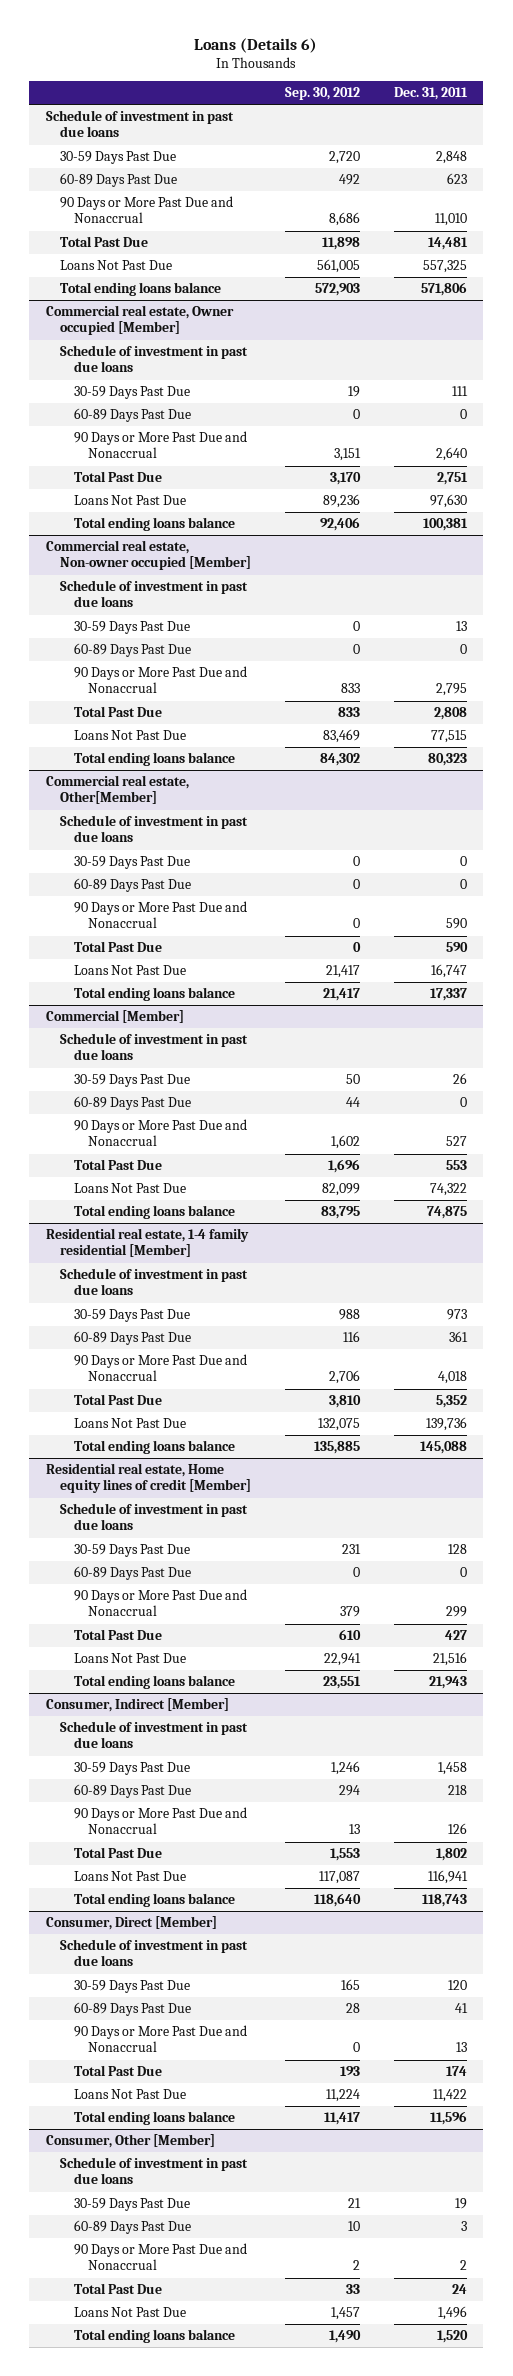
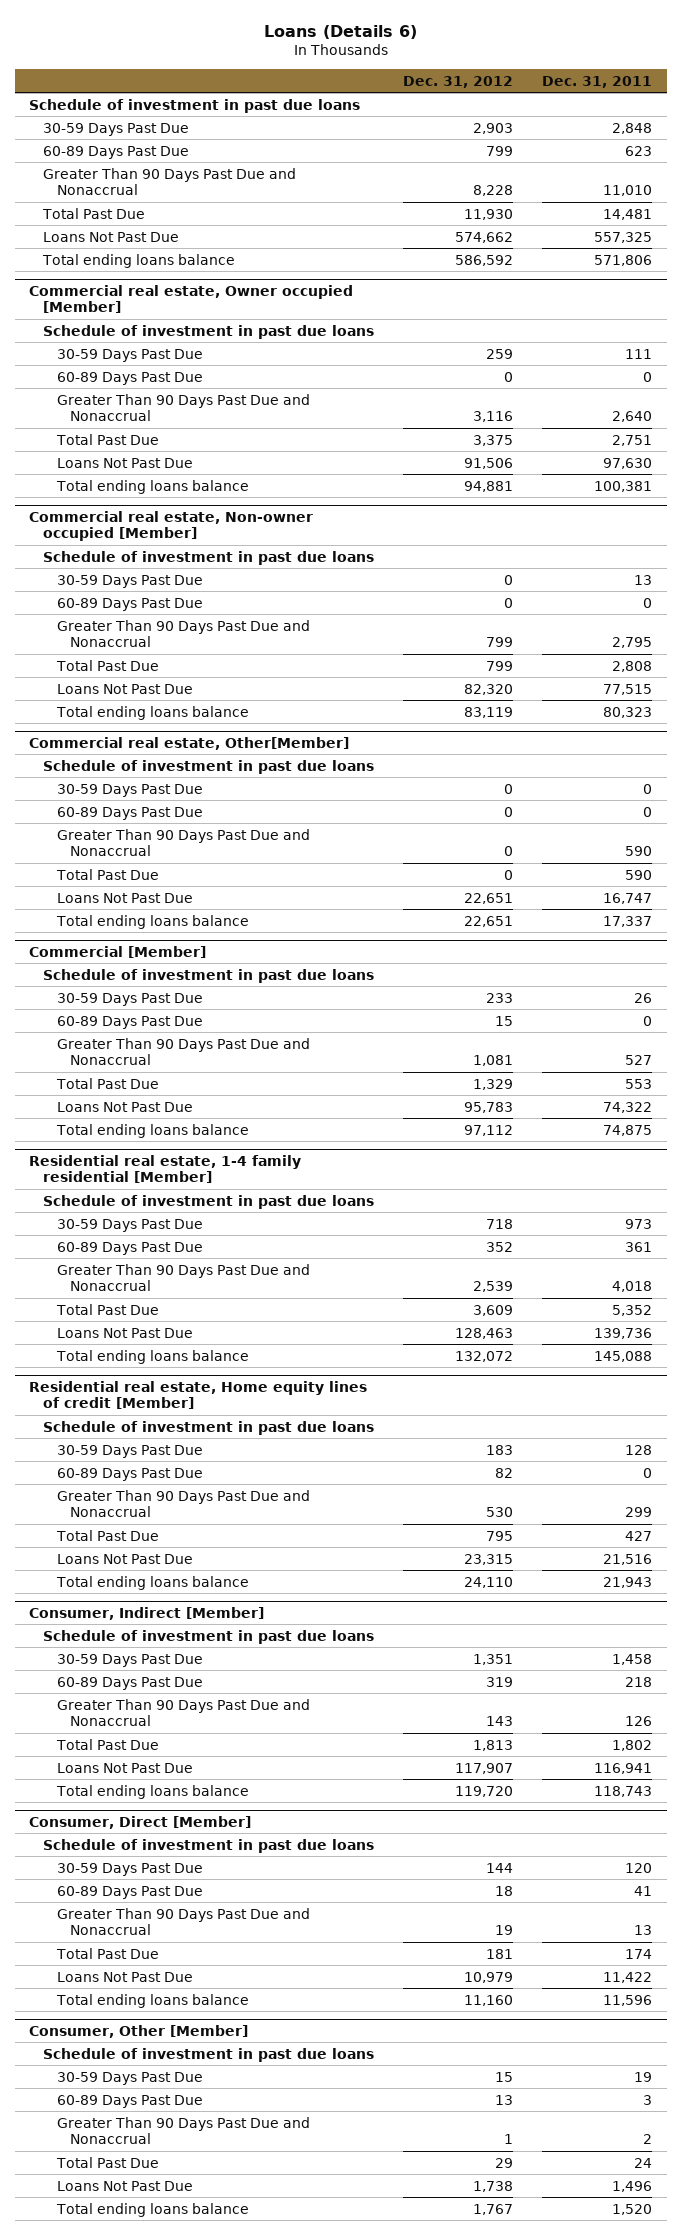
[284,87,360,101] Sep. 30, 2012 -> none
none -> [403,75,514,88] Dec. 31, 2012
[59,196,233,224] 90 Days or More Past Due and Nonaccrual -> [42,167,296,196] Greater Than 90 Days Past Due and Nonaccrual
[73,431,247,459] 90 Days or More Past Due and Nonaccrual -> [56,393,310,422] Greater Than 90 Days Past Due and Nonaccrual
[73,666,247,694] 90 Days or More Past Due and Nonaccrual -> [56,619,310,648] Greater Than 90 Days Past Due and Nonaccrual
[73,901,247,929] 90 Days or More Past Due and Nonaccrual -> [56,828,310,857] Greater Than 90 Days Past Due and Nonaccrual
[73,1119,247,1147] 90 Days or More Past Due and Nonaccrual -> [56,1037,310,1066] Greater Than 90 Days Past Due and Nonaccrual
[73,1354,247,1382] 90 Days or More Past Due and Nonaccrual -> [56,1263,310,1292] Greater Than 90 Days Past Due and Nonaccrual
[73,1589,247,1617] 90 Days or More Past Due and Nonaccrual -> [56,1489,310,1518] Greater Than 90 Days Past Due and Nonaccrual
[73,1807,247,1835] 90 Days or More Past Due and Nonaccrual -> [56,1698,310,1727] Greater Than 90 Days Past Due and Nonaccrual
[73,2025,247,2053] 90 Days or More Past Due and Nonaccrual -> [56,1907,310,1936] Greater Than 90 Days Past Due and Nonaccrual
[73,2243,247,2271] 90 Days or More Past Due and Nonaccrual -> [56,2116,310,2145] Greater Than 90 Days Past Due and Nonaccrual

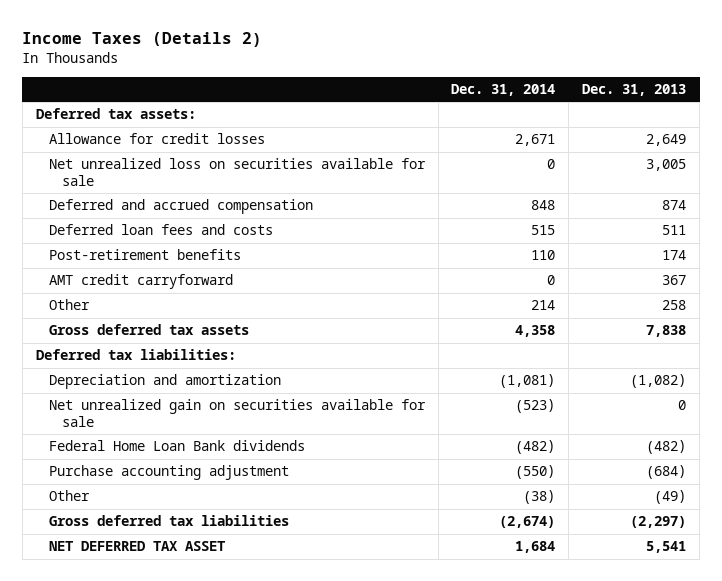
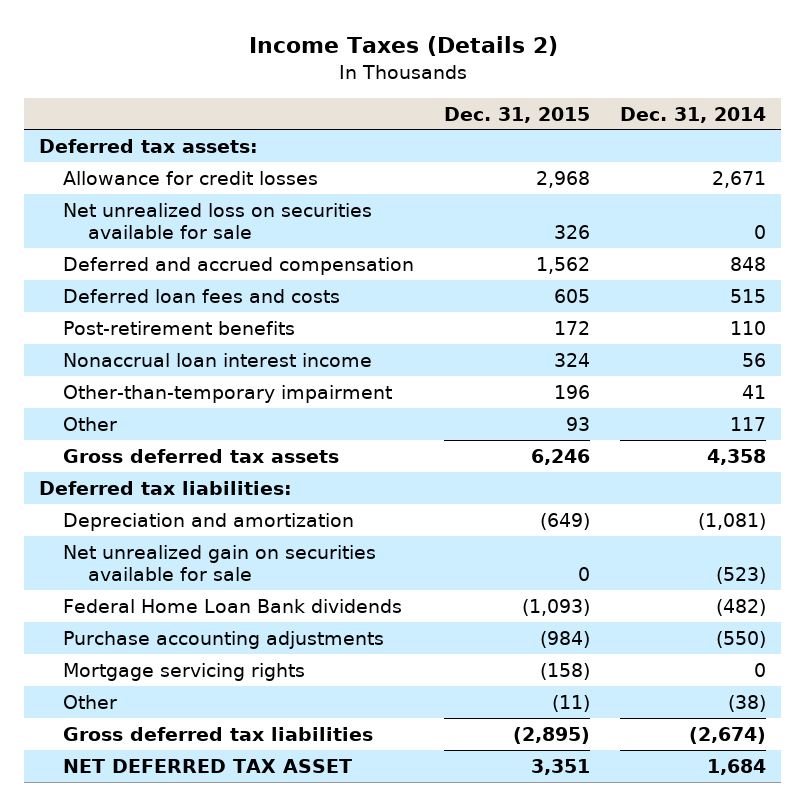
[582,84,687,97] Dec. 31, 2013 -> none
none -> [444,106,591,123] Dec. 31, 2015
[48,274,233,290] AMT credit carryforward -> none
none -> [63,352,373,367] Nonaccrual loan interest income
none -> [63,384,393,403] Other-than-temporary impairment
[531,300,556,311] 214 -> [730,416,767,431] 117
[48,465,289,481] Purchase accounting adjustment -> [63,630,385,649] Purchase accounting adjustments
none -> [63,662,306,681] Mortgage servicing rights

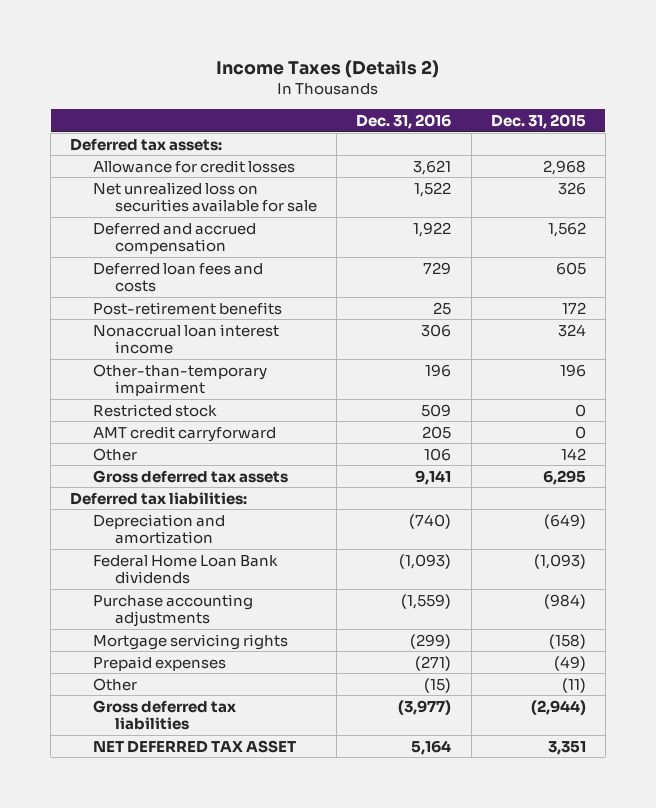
[620,106,767,123] Dec. 31, 2014 -> none
none -> [356,113,452,129] Dec. 31, 2016
none -> [92,403,217,417] Restricted stock
none -> [92,425,276,442] AMT credit carryforward
[566,416,591,431] 93 -> [560,447,586,460] 142
[531,448,591,465] 6,246 -> [542,469,586,485] 6,295
[63,544,377,581] Net unrealized gain on securities available for sale -> none
none -> [92,655,226,671] Prepaid expenses
[513,726,591,744] (2,895) -> [530,699,586,715] (2,944)

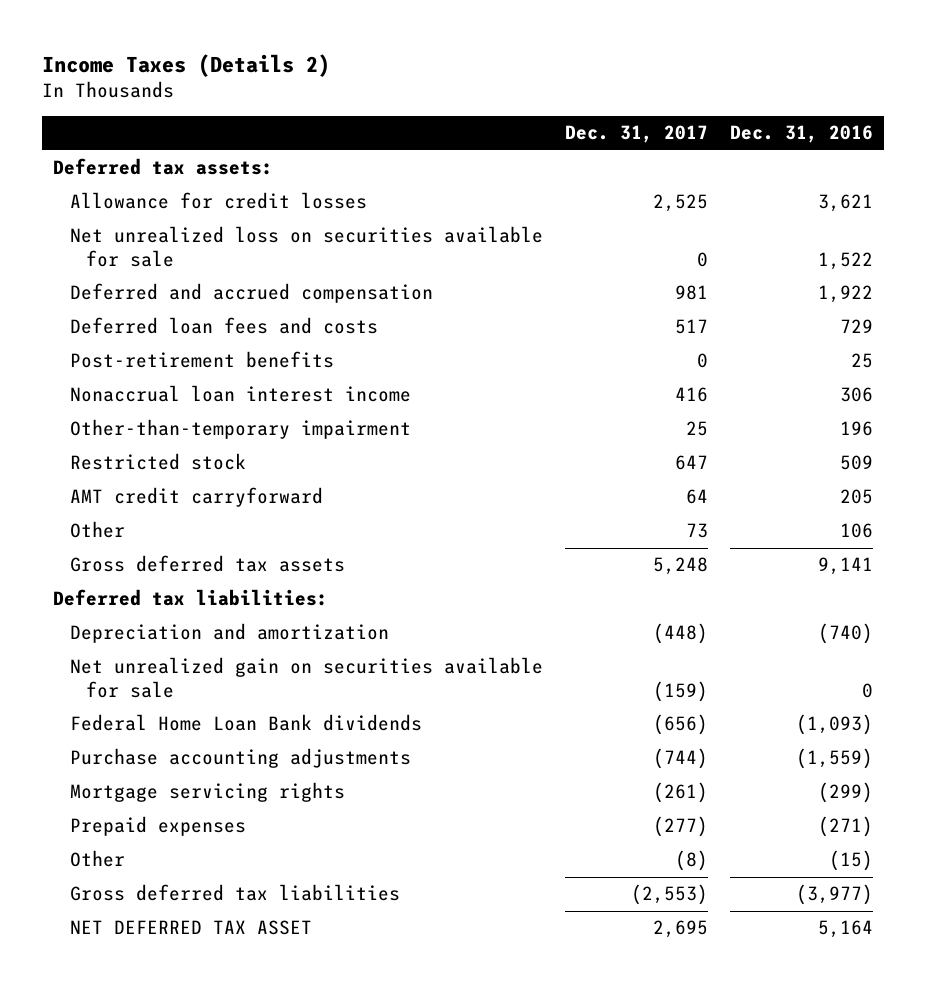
[490,113,586,129] Dec. 31, 2015 -> none
none -> [564,125,708,144] Dec. 31, 2017
none -> [69,657,543,699] Net unrealized gain on securities available for sale

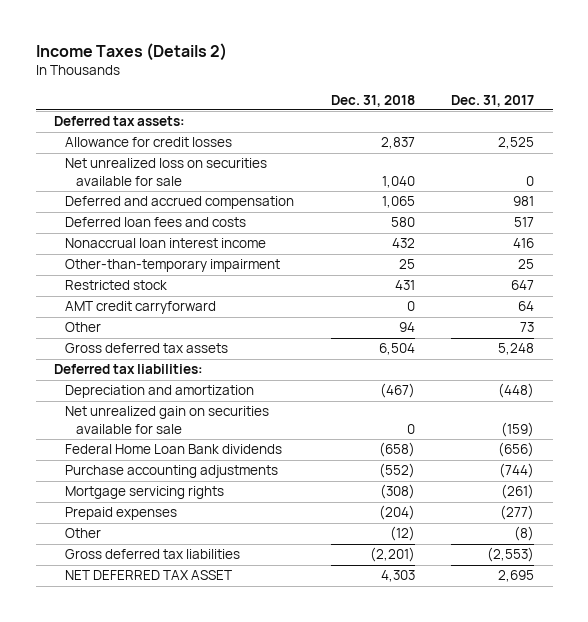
[729,125,873,144] Dec. 31, 2016 -> none
none -> [330,94,415,107] Dec. 31, 2018
[69,351,334,369] Post-retirement benefits -> none

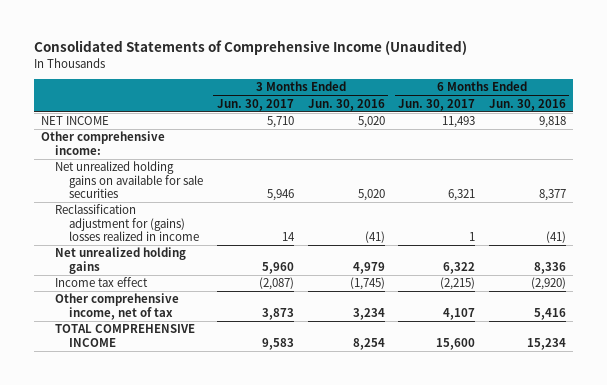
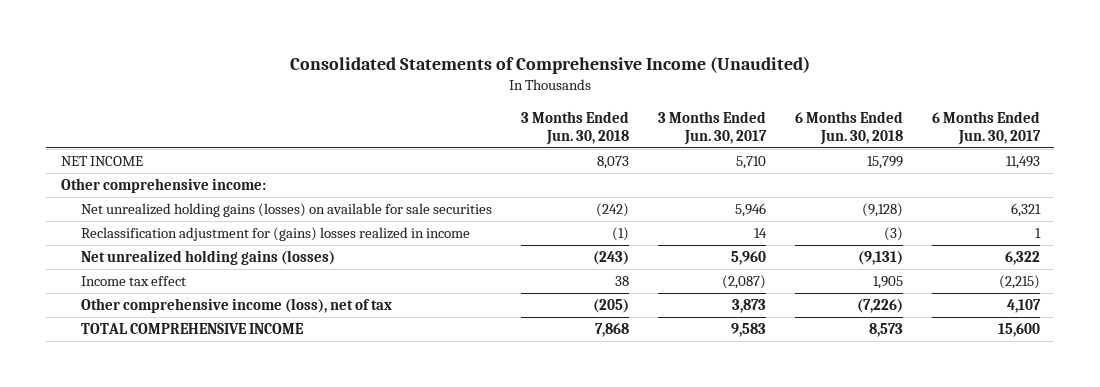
[307,98,385,111] Jun. 30, 2016 -> none
[489,98,567,111] Jun. 30, 2016 -> none
none -> [520,110,629,145] 3 Months Ended Jun. 30, 2018
none -> [794,110,903,145] 6 Months Ended Jun. 30, 2018
[55,161,204,199] Net unrealized holding gains on available for sale securities -> [80,203,492,218] Net unrealized holding gains (losses) on available for sale securities
[55,247,187,274] Net unrealized holding gains -> [80,250,335,266] Net unrealized holding gains (losses)
[55,293,180,320] Other comprehensive income, net of tax -> [80,298,392,314] Other comprehensive income (loss), net of tax

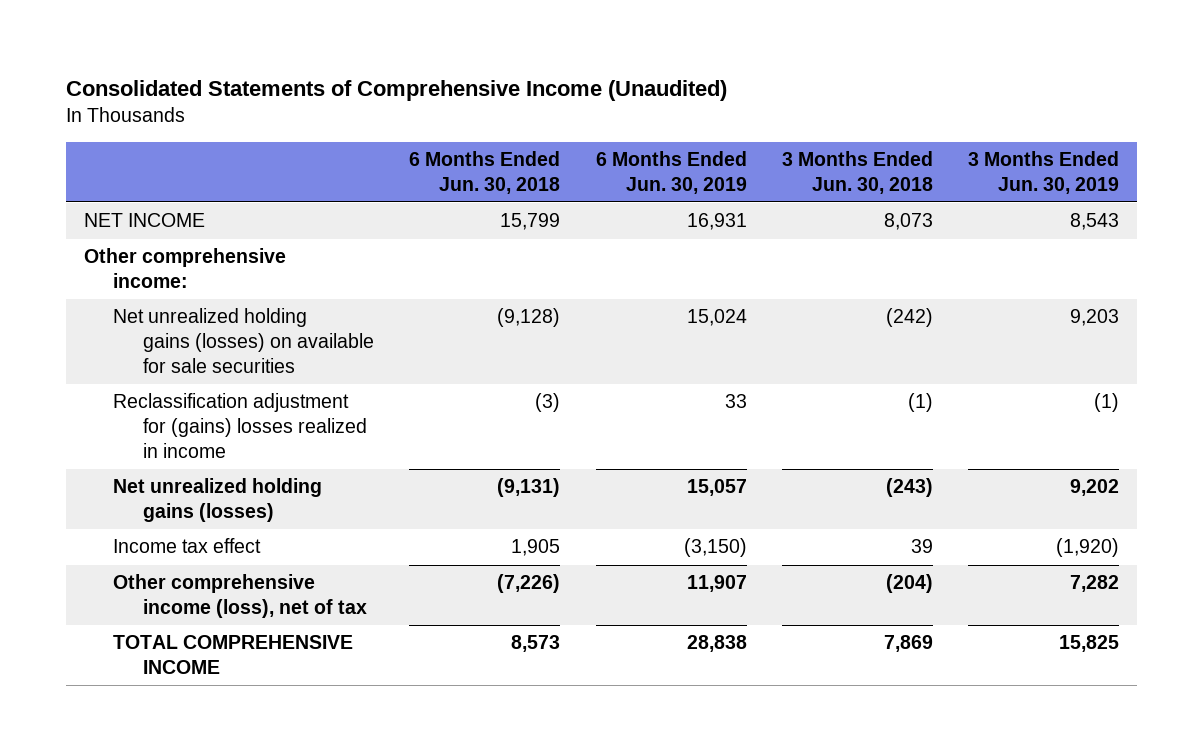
[657,110,767,145] 3 Months Ended Jun. 30, 2017 -> none
[931,110,1041,145] 6 Months Ended Jun. 30, 2017 -> none
none -> [595,151,747,194] 6 Months Ended Jun. 30, 2019
none -> [968,151,1120,194] 3 Months Ended Jun. 30, 2019
[614,276,629,287] 38 -> [911,539,934,554] 39
[592,299,629,314] (205) -> [886,574,934,594] (204)
[594,323,629,338] 7,868 -> [884,635,934,653] 7,869

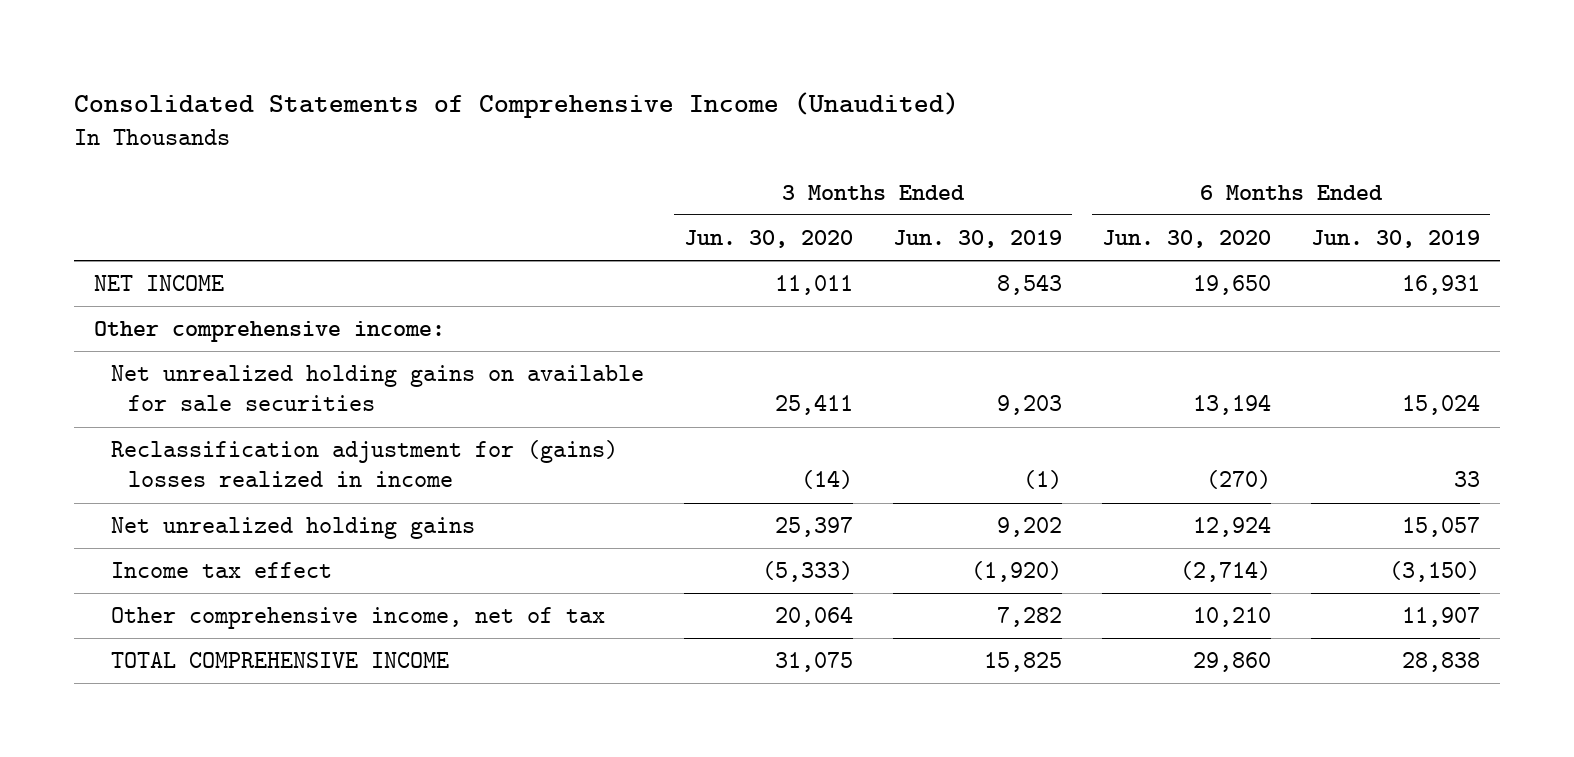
[409,151,561,194] 6 Months Ended Jun. 30, 2018 -> none
[782,151,934,194] 3 Months Ended Jun. 30, 2018 -> none
none -> [683,230,853,249] Jun. 30, 2020
none -> [1101,230,1271,249] Jun. 30, 2020
[113,308,374,373] Net unrealized holding gains (losses) on available for sale securities -> [111,365,645,412] Net unrealized holding gains on available for sale securities
[113,478,323,522] Net unrealized holding gains (losses) -> [111,517,476,540] Net unrealized holding gains
[113,574,367,618] Other comprehensive income (loss), net of tax -> [111,607,606,630] Other comprehensive income, net of tax

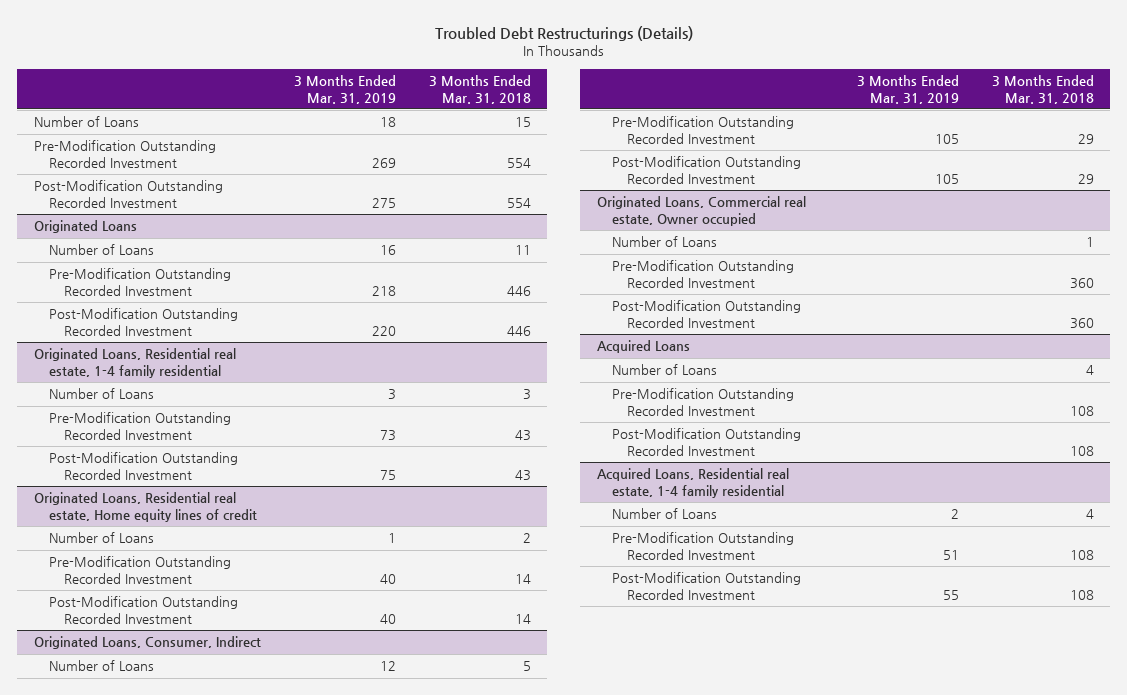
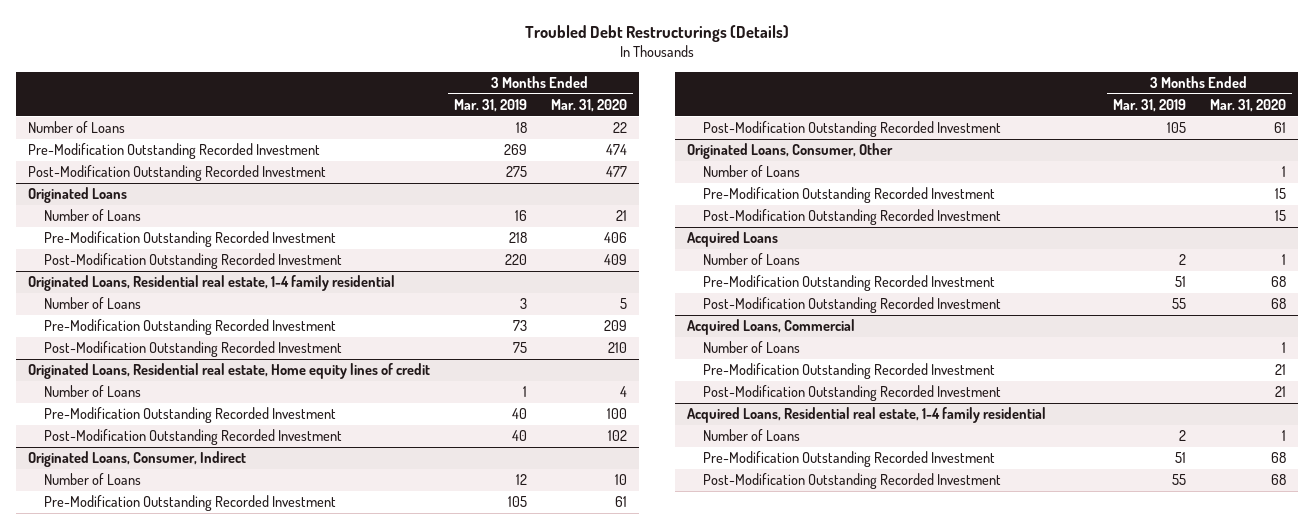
[428,75,531,104] 3 Months Ended Mar. 31, 2018 -> none
none -> [550,98,627,112] Mar. 31, 2020
[596,196,806,227] Originated Loans, Commercial real estate, Owner occupied -> none
none -> [686,143,893,160] Originated Loans, Consumer, Other
none -> [703,253,801,266] Number of Loans
none -> [703,275,996,292] Pre-Modification Outstanding Recorded Investment
none -> [703,297,1002,314] Post-Modification Outstanding Recorded Investment
none -> [686,319,855,336] Acquired Loans, Commercial

